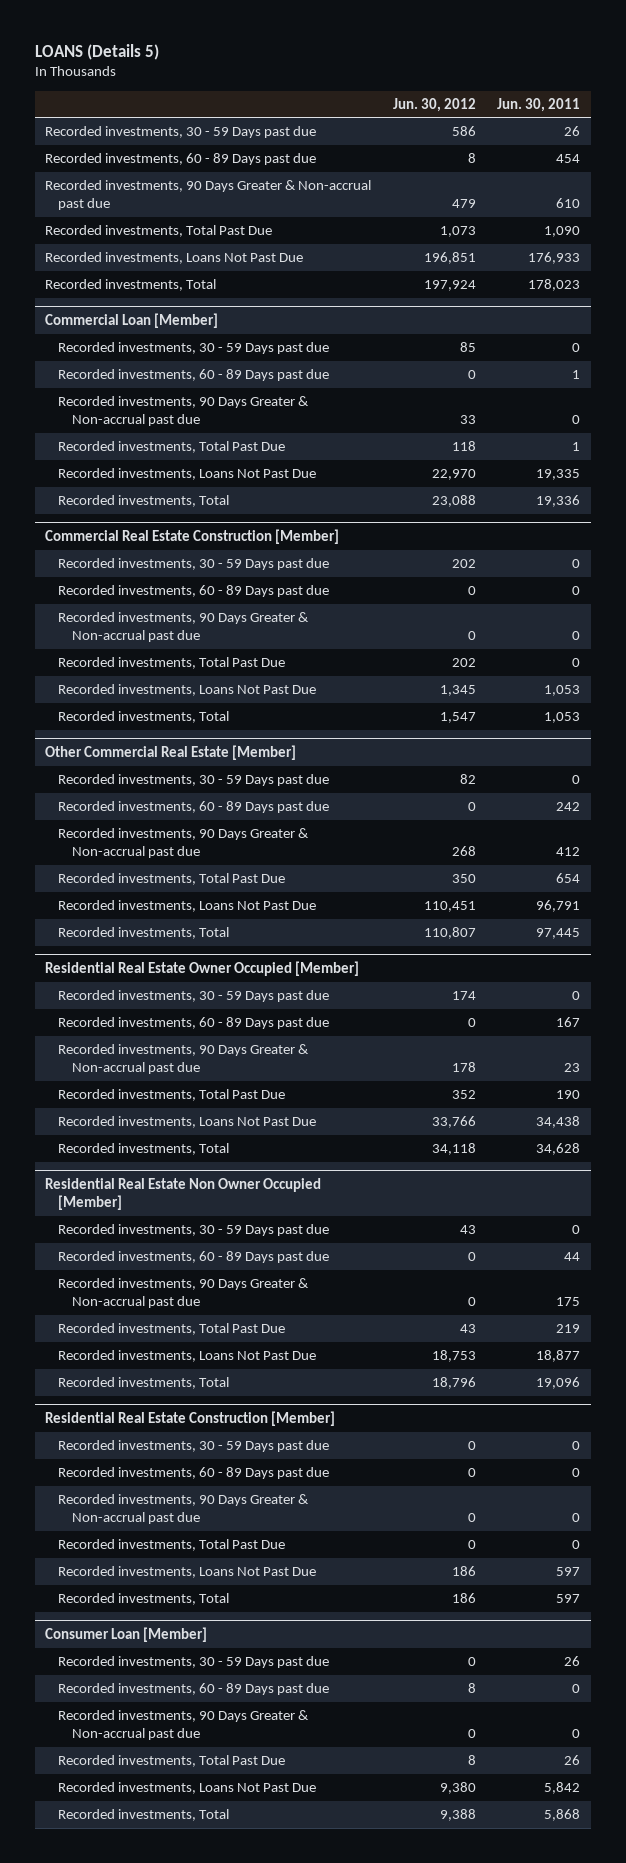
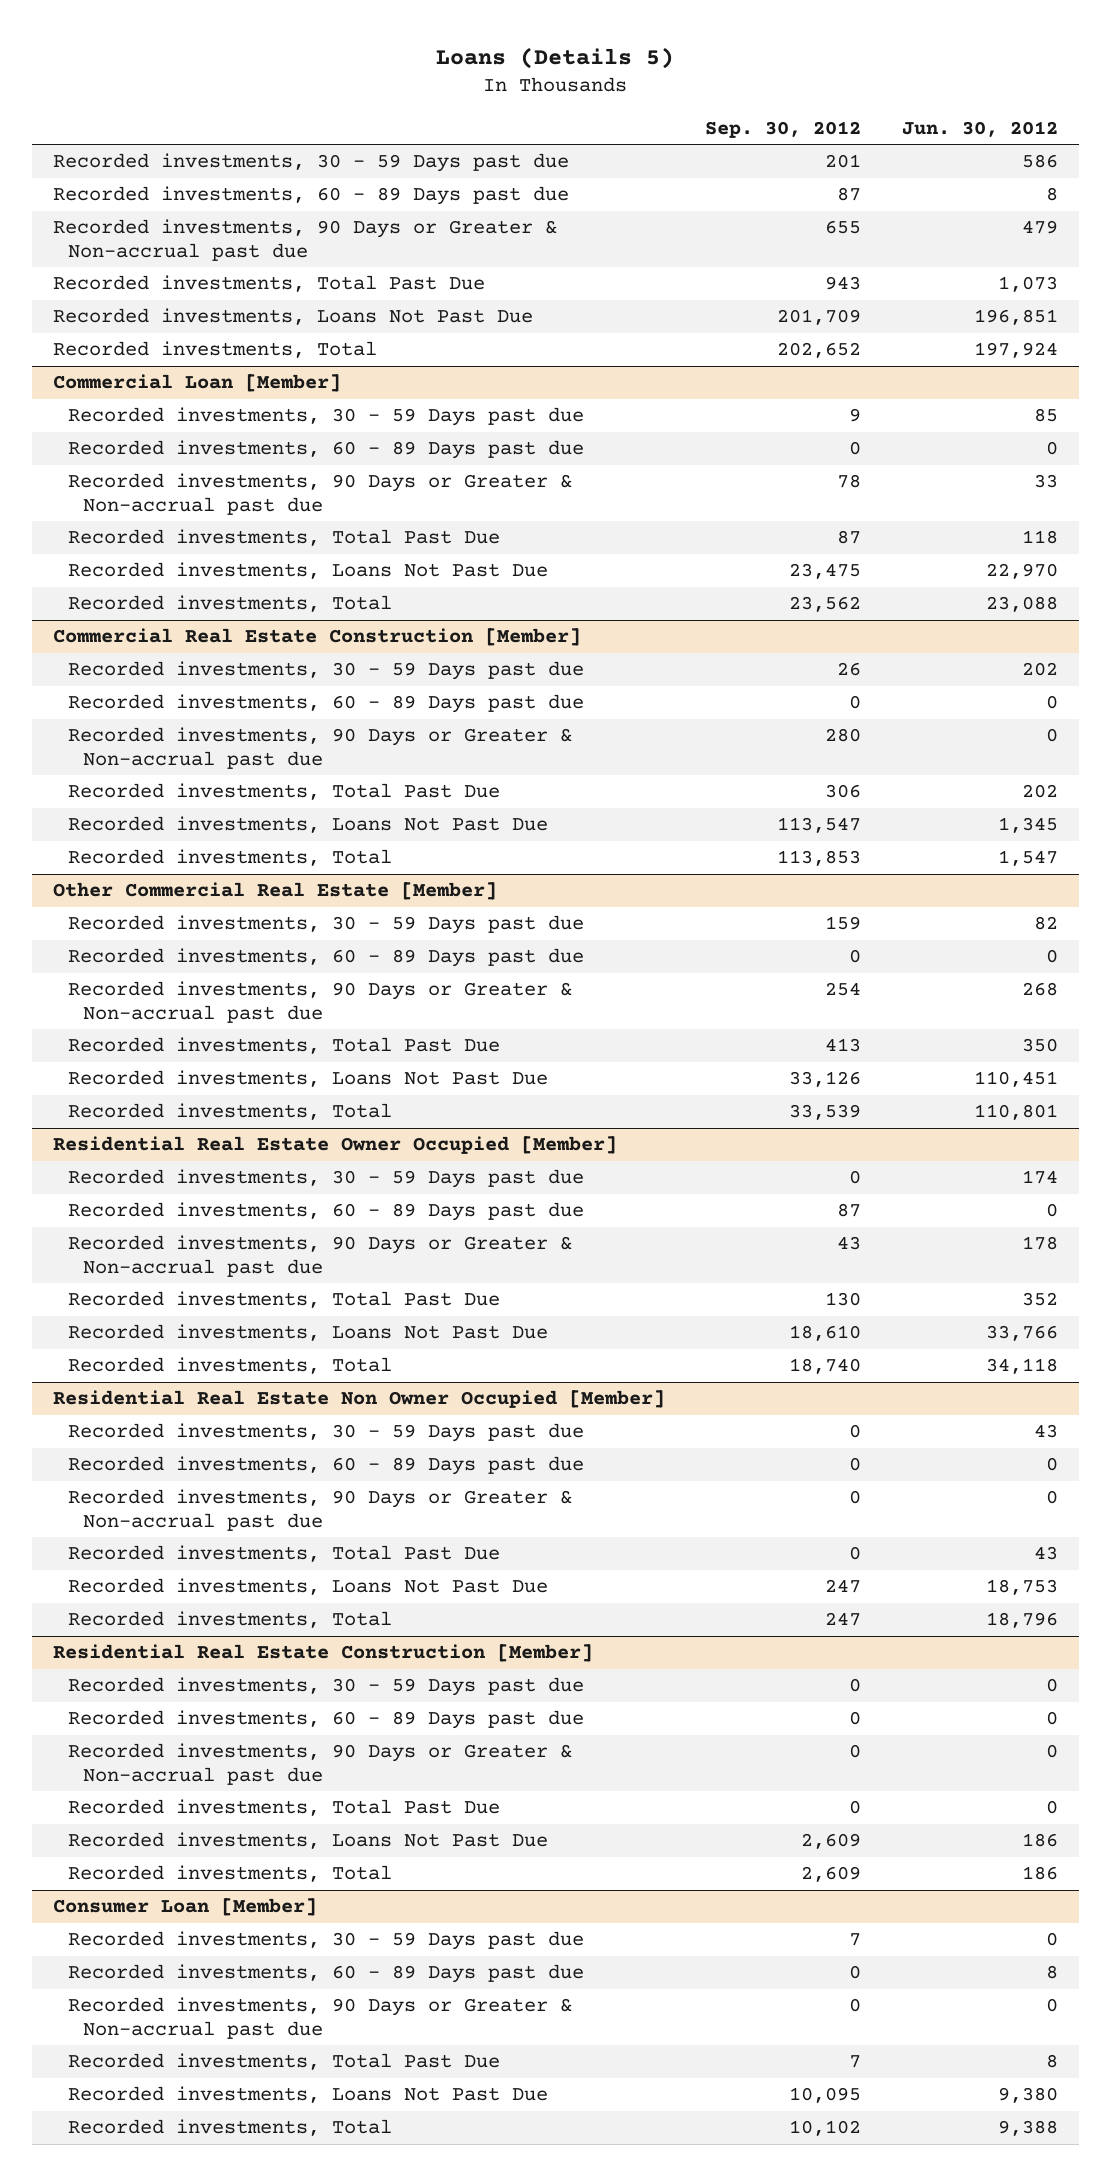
[34,43,159,60] LOANS (Details 5) -> [436,46,675,69] Loans (Details 5)
[497,97,581,112] Jun. 30, 2011 -> none
none -> [705,120,862,138] Sep. 30, 2012
[45,180,372,211] Recorded investments, 90 Days Greater & Non-accrual past due -> [52,219,557,261] Recorded investments, 90 Days or Greater & Non-accrual past due
[58,396,310,427] Recorded investments, 90 Days Greater & Non-accrual past due -> [67,473,572,515] Recorded investments, 90 Days or Greater & Non-accrual past due
[58,612,310,643] Recorded investments, 90 Days Greater & Non-accrual past due -> [67,727,572,769] Recorded investments, 90 Days or Greater & Non-accrual past due
[58,828,310,859] Recorded investments, 90 Days Greater & Non-accrual past due -> [67,981,572,1023] Recorded investments, 90 Days or Greater & Non-accrual past due
[423,927,476,940] 110,807 -> [974,1104,1059,1121] 110,801
[58,1044,310,1075] Recorded investments, 90 Days Greater & Non-accrual past due -> [67,1235,572,1277] Recorded investments, 90 Days or Greater & Non-accrual past due
[58,1278,310,1309] Recorded investments, 90 Days Greater & Non-accrual past due -> [67,1489,572,1531] Recorded investments, 90 Days or Greater & Non-accrual past due
[58,1494,310,1525] Recorded investments, 90 Days Greater & Non-accrual past due -> [67,1743,572,1785] Recorded investments, 90 Days or Greater & Non-accrual past due
[58,1710,310,1741] Recorded investments, 90 Days Greater & Non-accrual past due -> [67,1997,572,2039] Recorded investments, 90 Days or Greater & Non-accrual past due

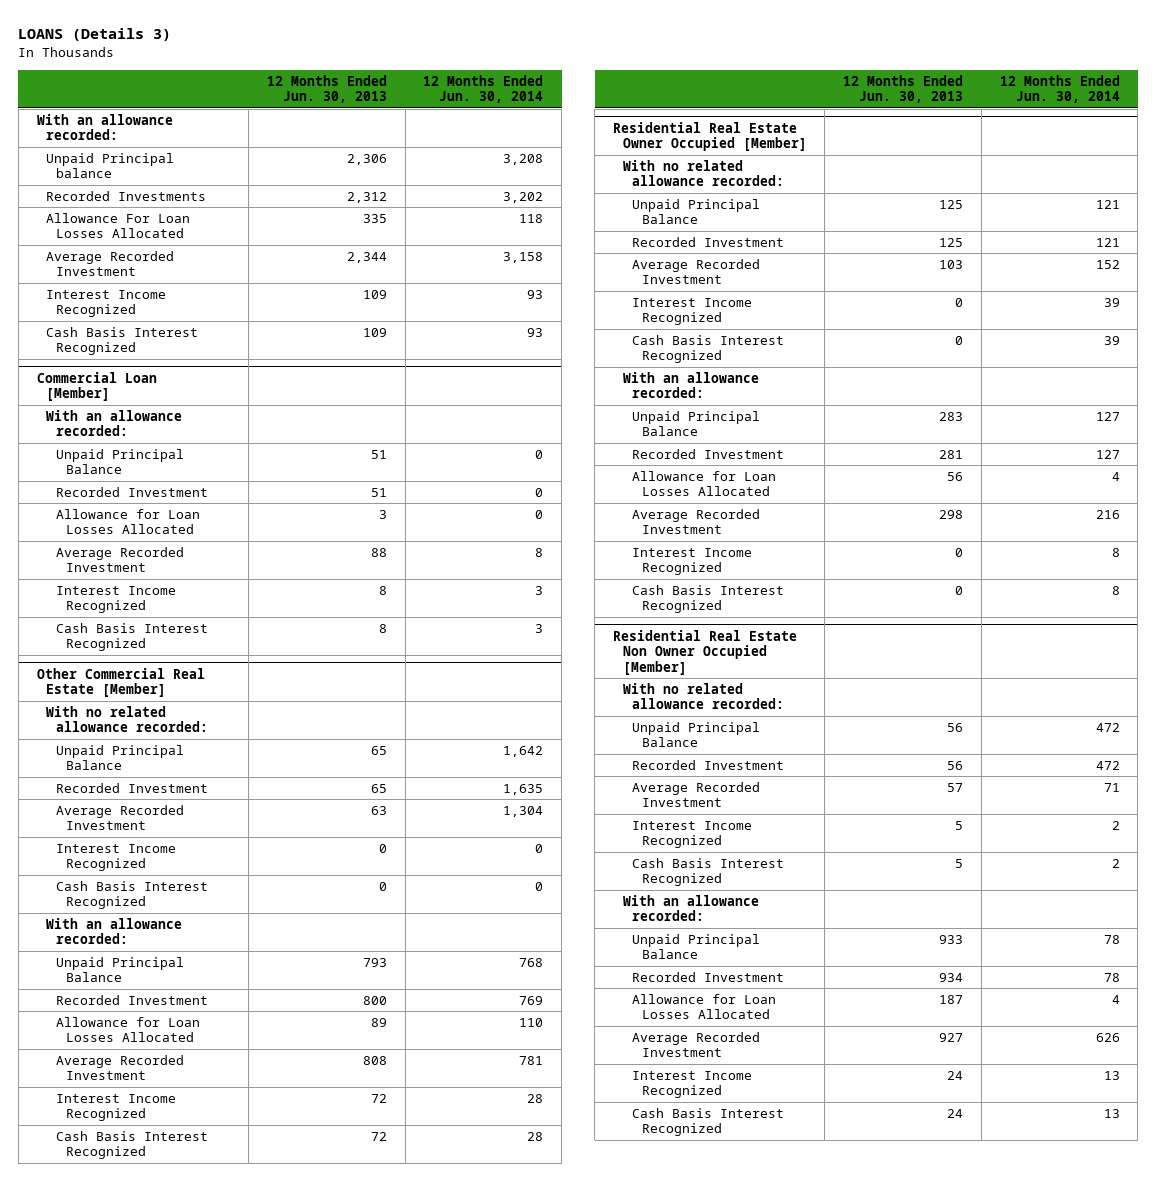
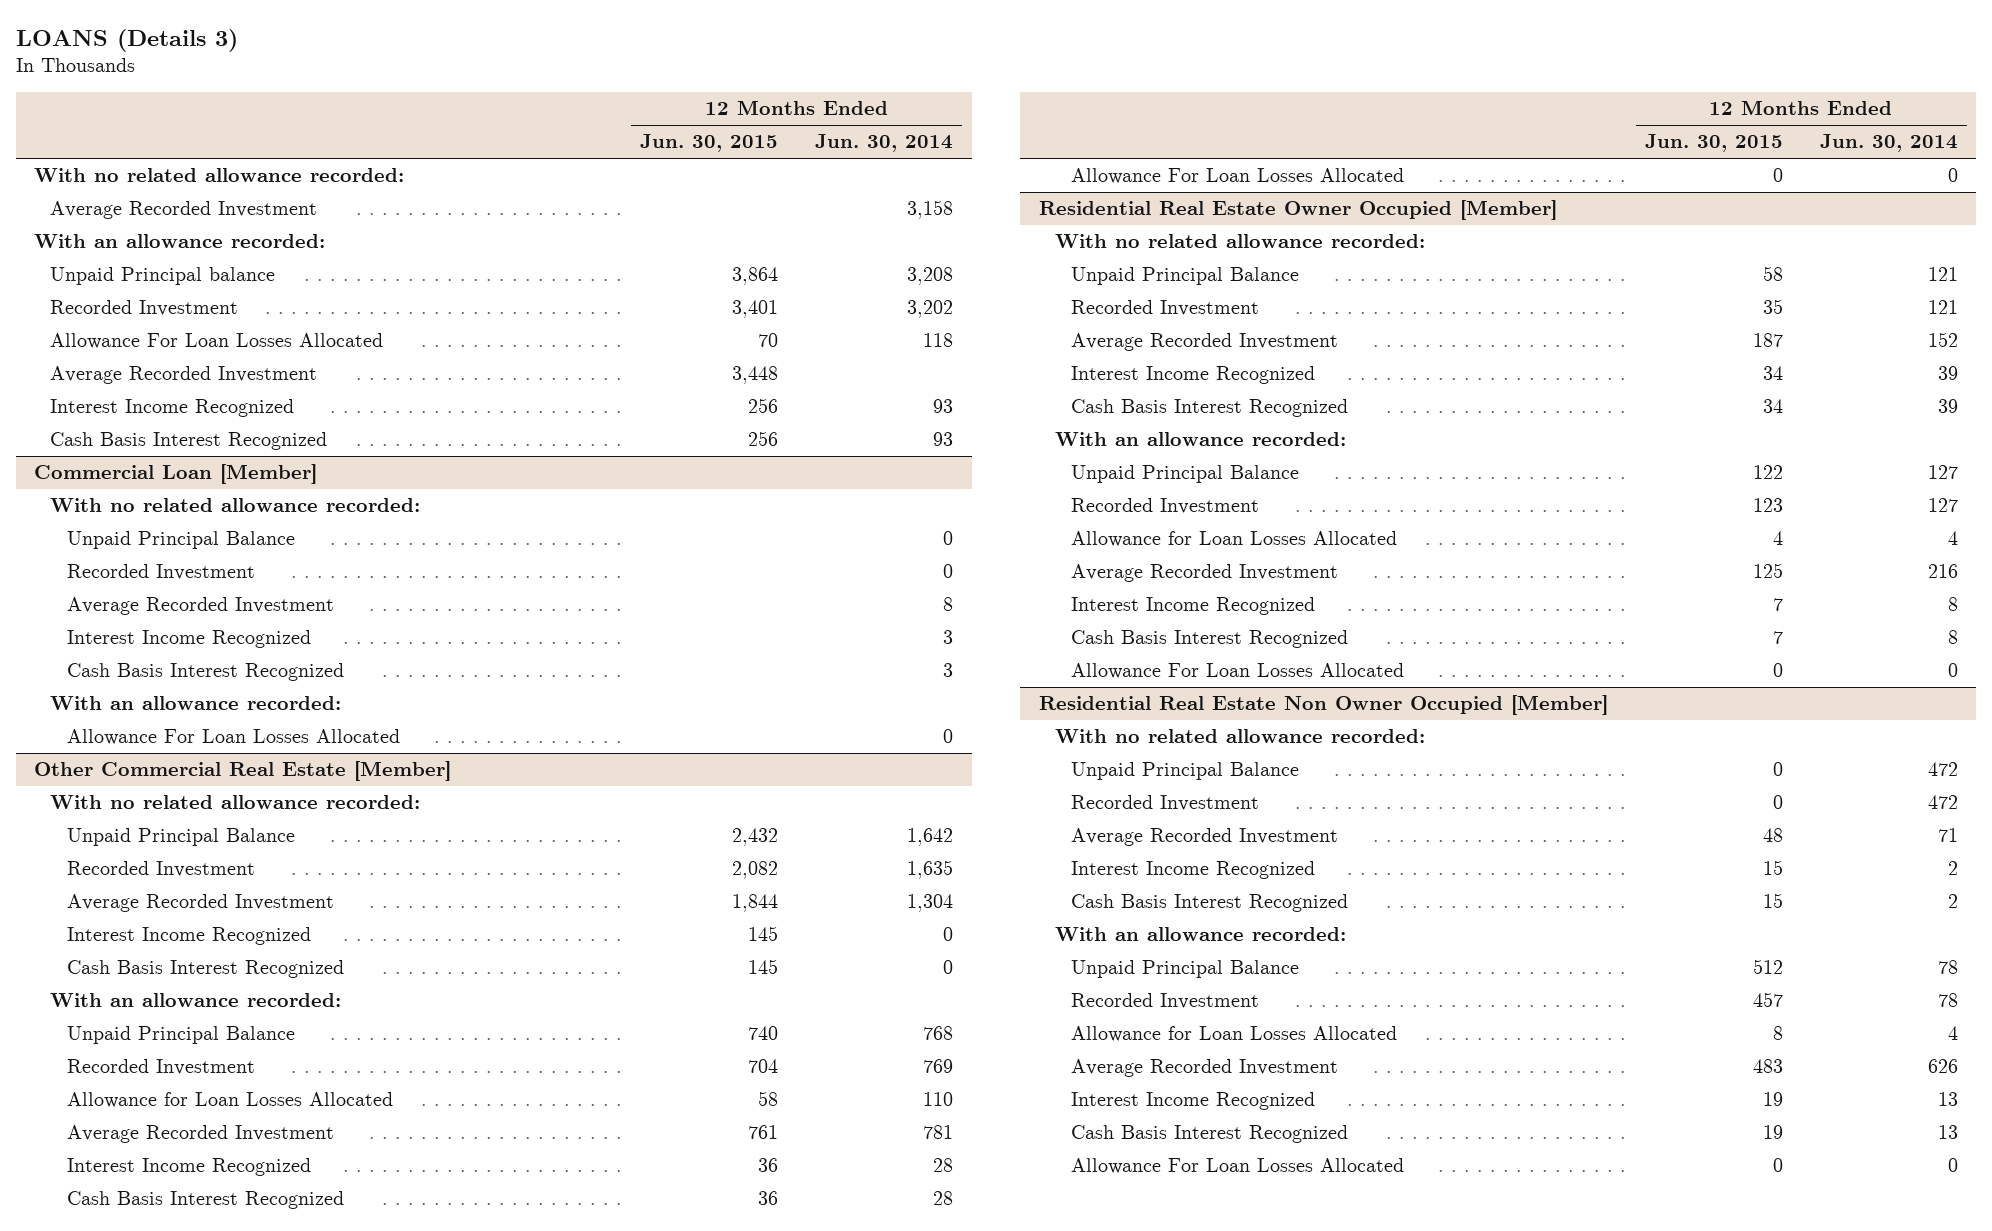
[266,74,387,104] 12 Months Ended Jun. 30, 2013 -> none
none -> [640,134,779,153] Jun. 30, 2015
none -> [34,168,405,183] With no related allowance recorded:
[46,250,175,277] Average Recorded Investment -> [50,201,318,220] Average Recorded Investment
[46,190,207,201] Recorded Investments -> [50,300,239,317] Recorded Investment
none -> [50,366,318,385] Average Recorded Investment
none -> [50,498,421,513] With no related allowance recorded:
[55,508,200,535] Allowance for Loan Losses Allocated -> none
[46,409,183,437] With an allowance recorded: -> [50,696,342,711] With an allowance recorded:
none -> [66,729,400,746] Allowance For Loan Losses Allocated
none -> [1071,168,1405,185] Allowance For Loan Losses Allocated
none -> [1071,663,1405,680] Allowance For Loan Losses Allocated
none -> [1071,1158,1405,1175] Allowance For Loan Losses Allocated

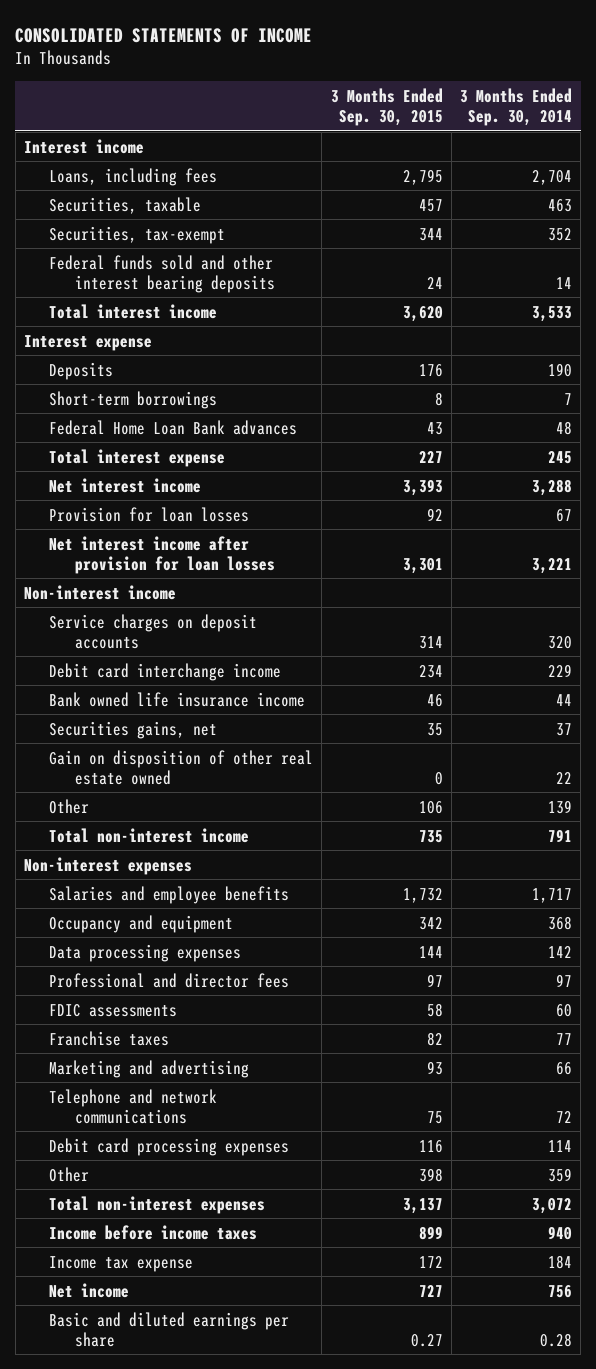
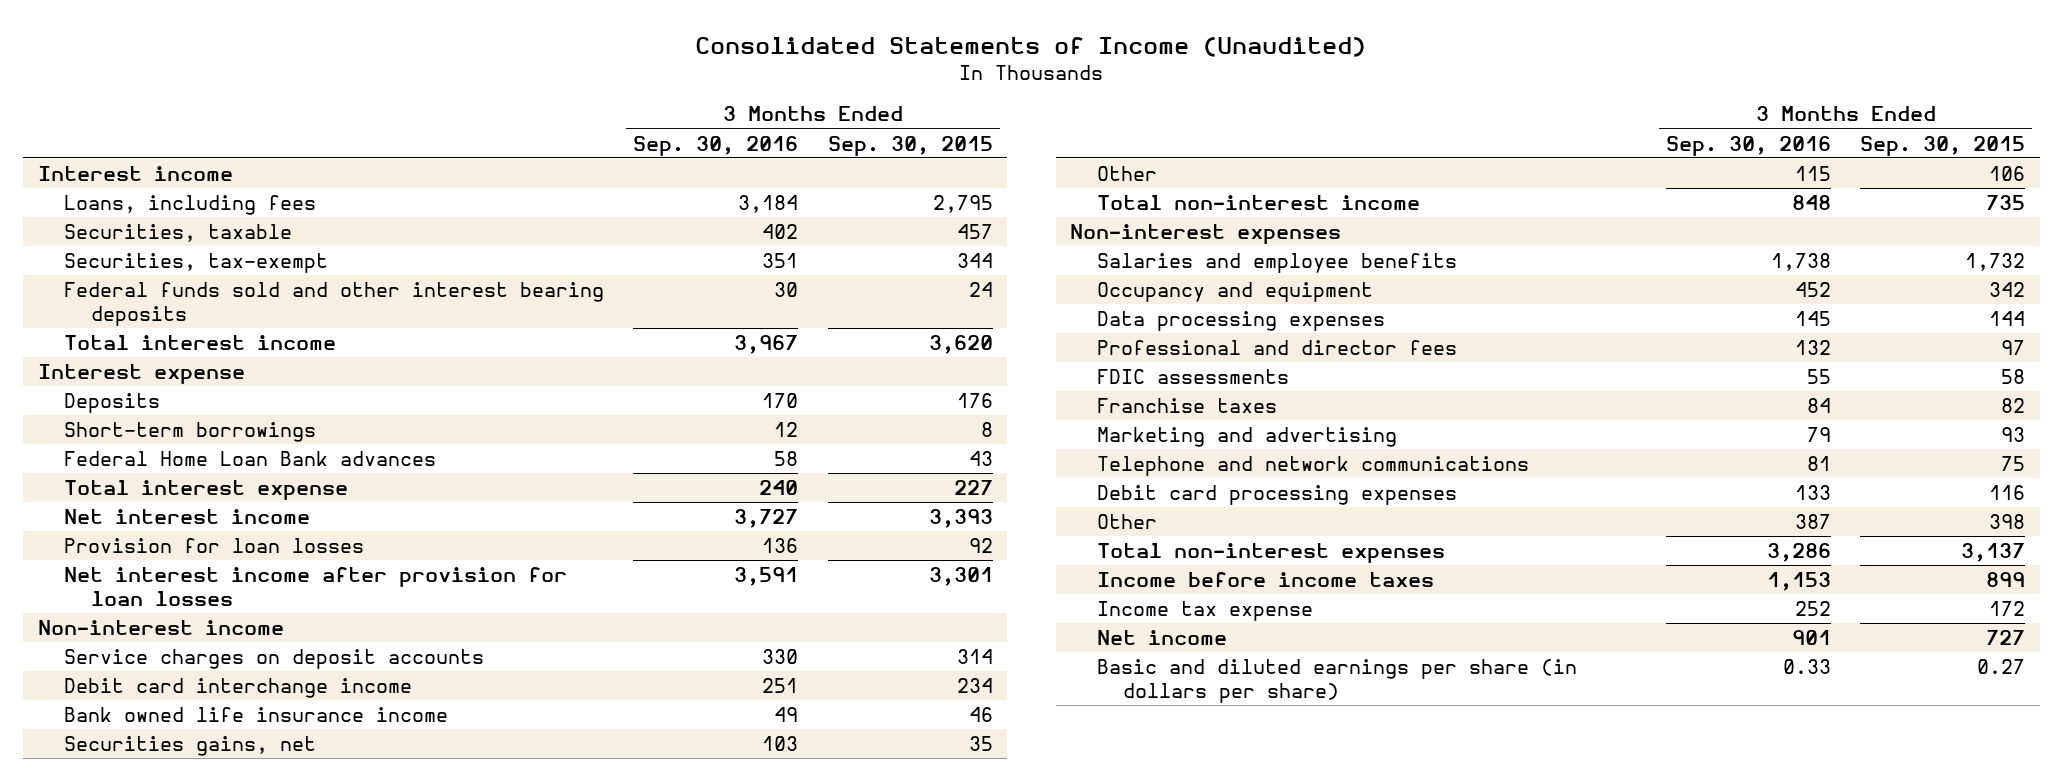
[15,27,313,43] CONSOLIDATED STATEMENTS OF INCOME -> [695,36,1367,57] Consolidated Statements of Income (Unaudited)
[459,88,572,127] 3 Months Ended Sep. 30, 2014 -> none
none -> [633,135,799,156] Sep. 30, 2016
[49,749,314,785] Gain on disposition of other real estate owned -> none
[49,1311,290,1347] Basic and diluted earnings per share -> [1096,659,1577,703] Basic and diluted earnings per share (in dollars per share)

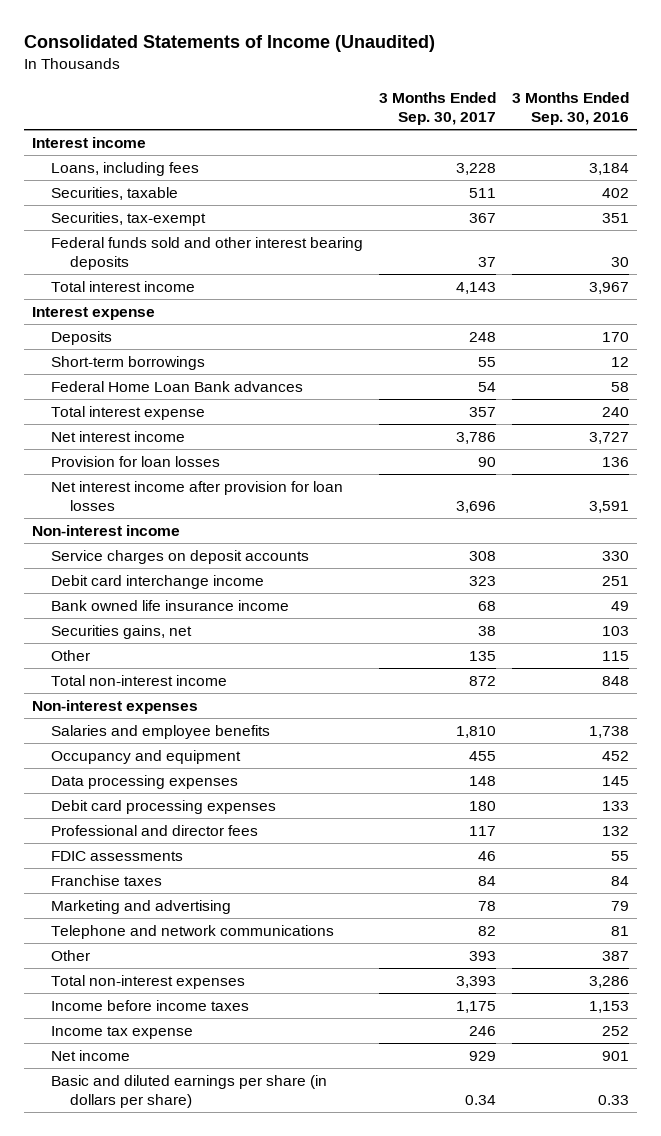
[827,135,993,156] Sep. 30, 2015 -> none
none -> [378,91,496,126] 3 Months Ended Sep. 30, 2017
[1096,485,1457,506] Debit card processing expenses -> [50,799,276,814] Debit card processing expenses

